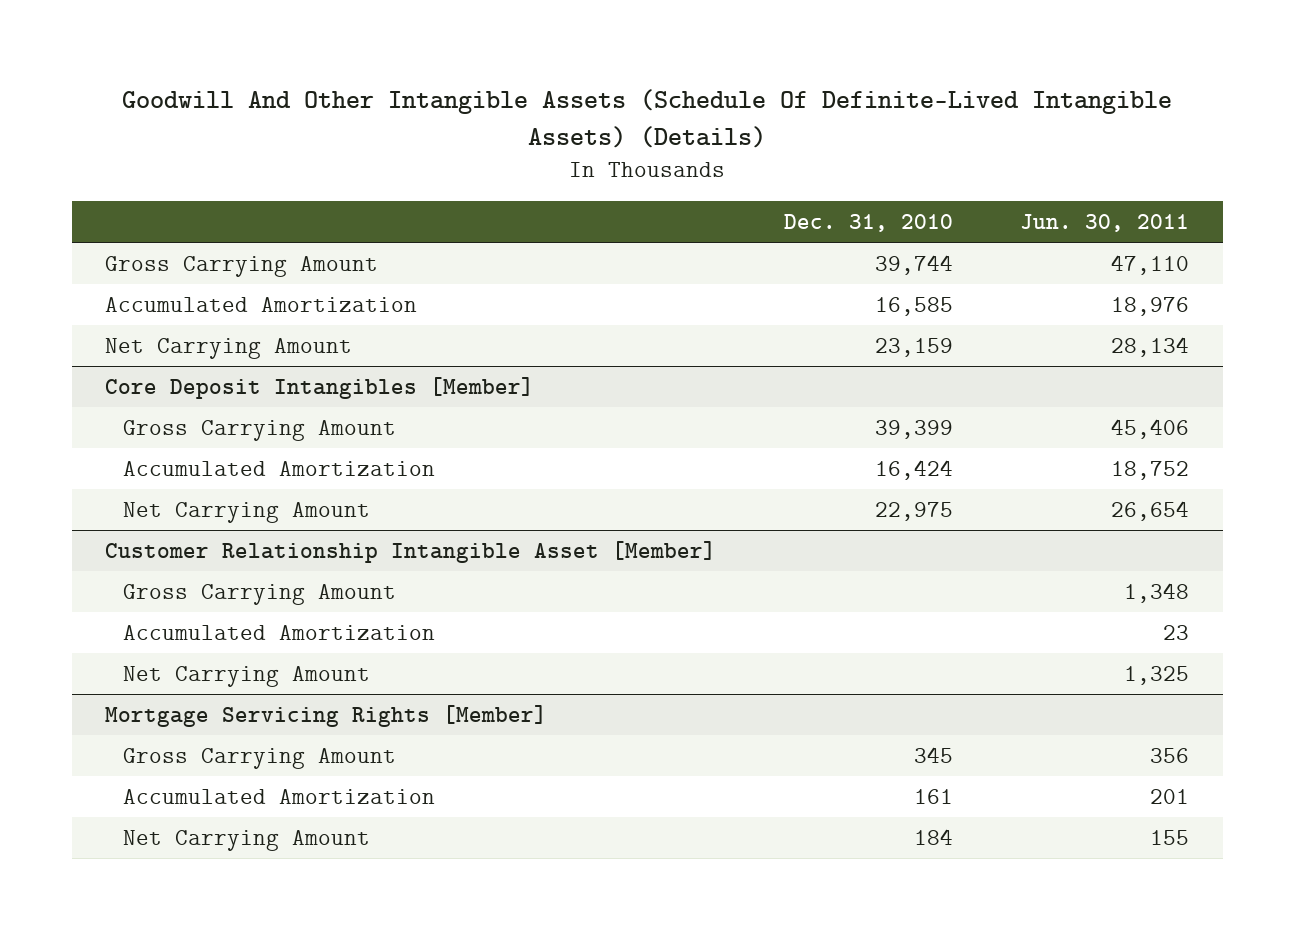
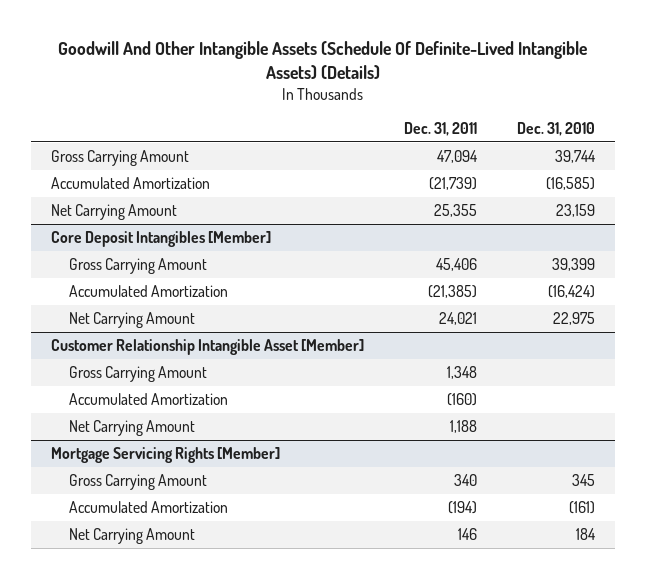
[1020,213,1190,232] Jun. 30, 2011 -> none
none -> [404,121,478,136] Dec. 31, 2011
[874,296,953,316] 16,585 -> [546,176,596,190] (16,585)
[874,459,953,480] 16,424 -> [548,284,596,298] (16,424)
[913,788,953,804] 161 -> [569,500,596,514] (161)

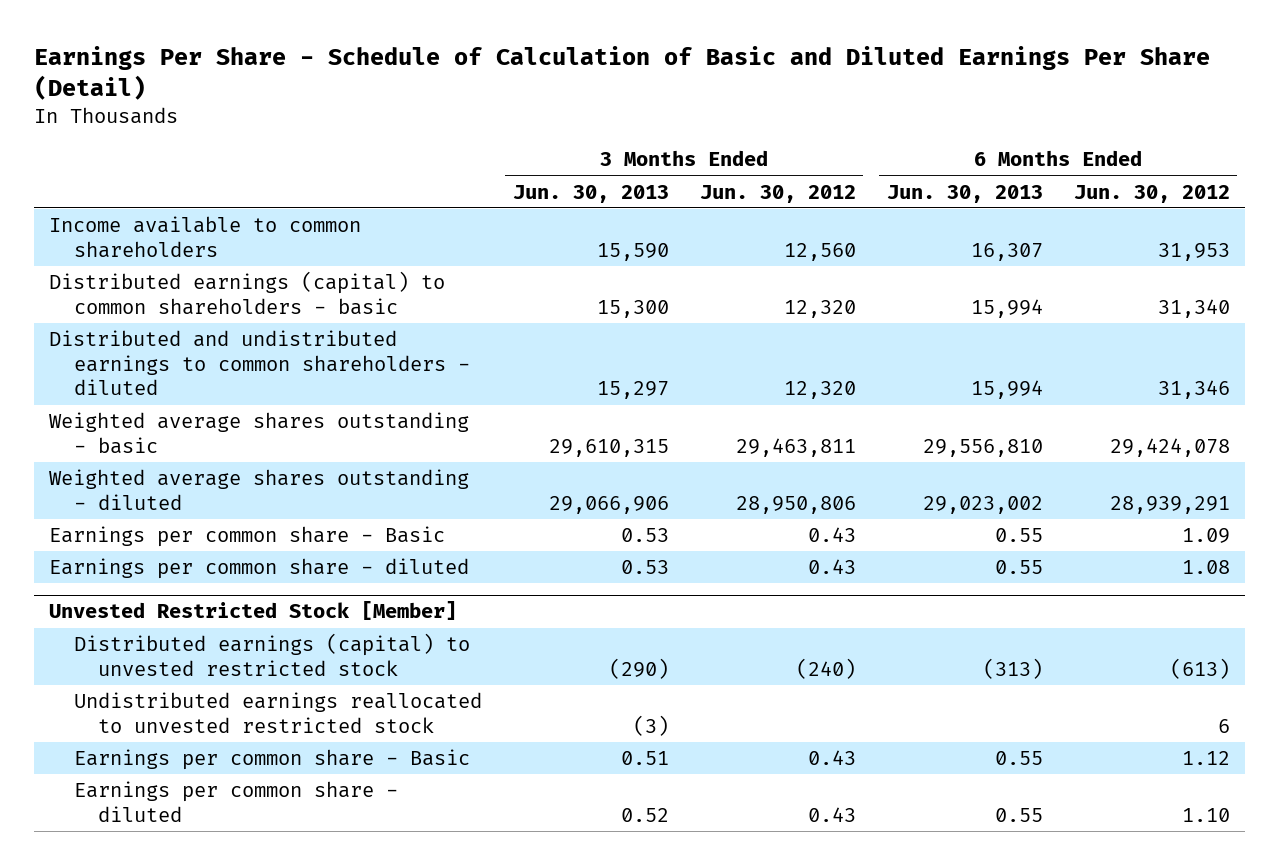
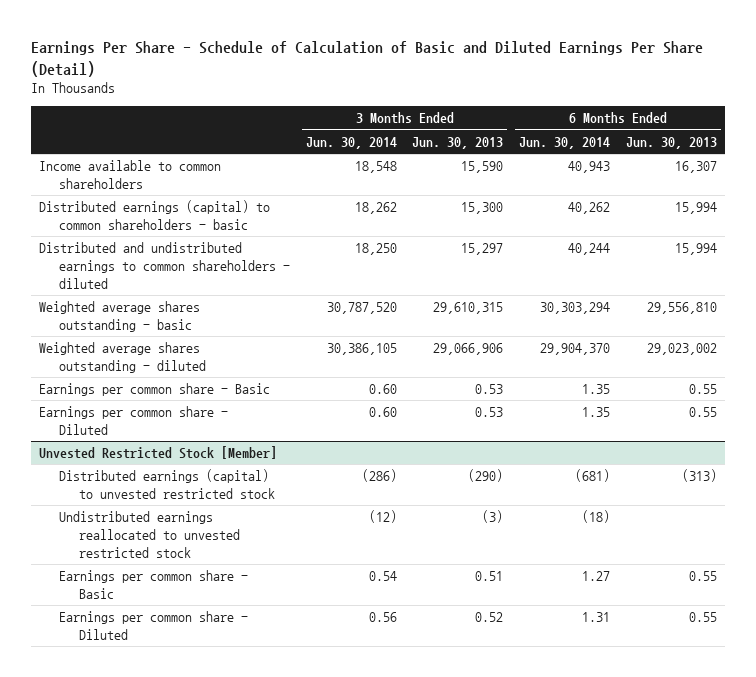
[699,184,856,203] Jun. 30, 2012 -> none
[1073,184,1230,203] Jun. 30, 2012 -> none
none -> [305,136,397,149] Jun. 30, 2014
none -> [519,136,611,149] Jun. 30, 2014
[49,558,470,580] Earnings per common share - diluted -> [38,406,228,435] Earnings per common share - Diluted
[73,781,398,822] Earnings per common share - diluted -> [58,611,248,640] Earnings per common share - Diluted

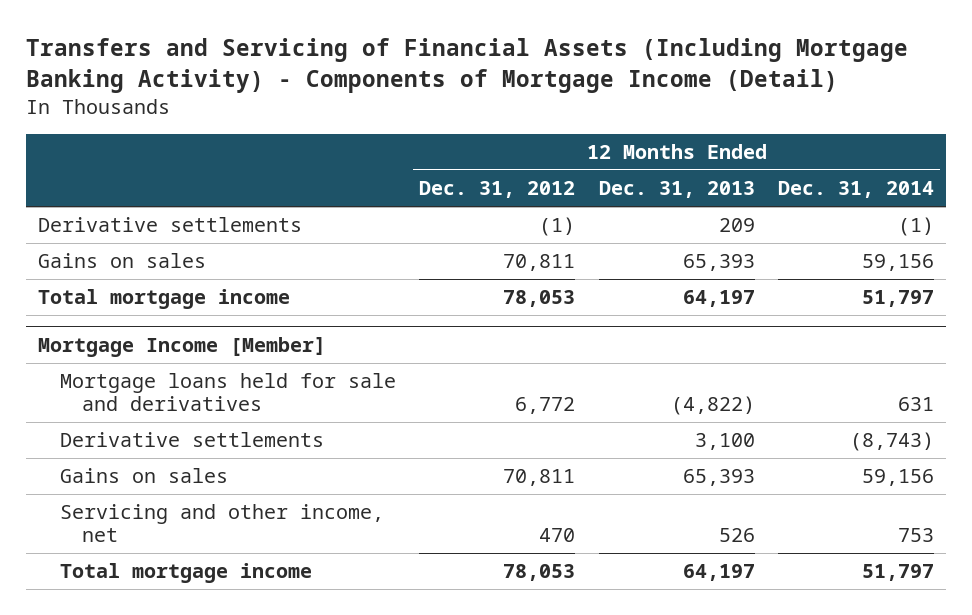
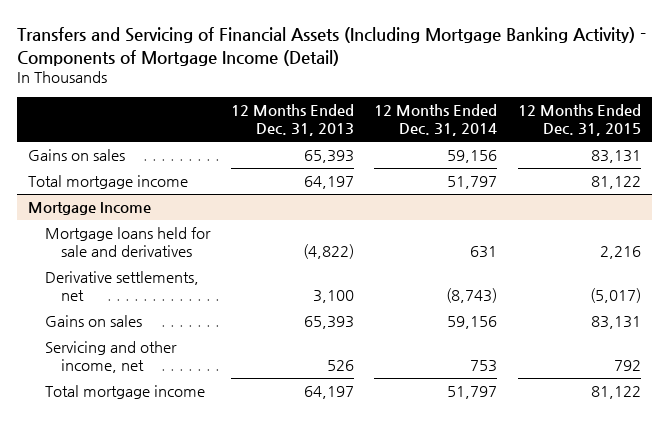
[419,181,576,199] Dec. 31, 2012 -> none
none -> [518,103,642,137] 12 Months Ended Dec. 31, 2015
[37,217,302,233] Derivative settlements -> none
[37,336,326,357] Mortgage Income [Member] -> [27,201,151,215] Mortgage Income
[59,432,324,448] Derivative settlements -> [44,270,199,302] Derivative settlements, net

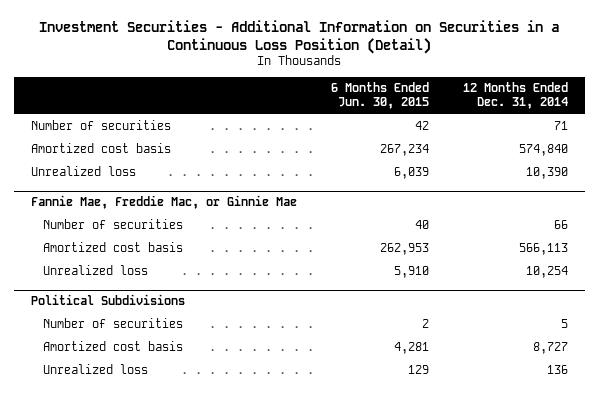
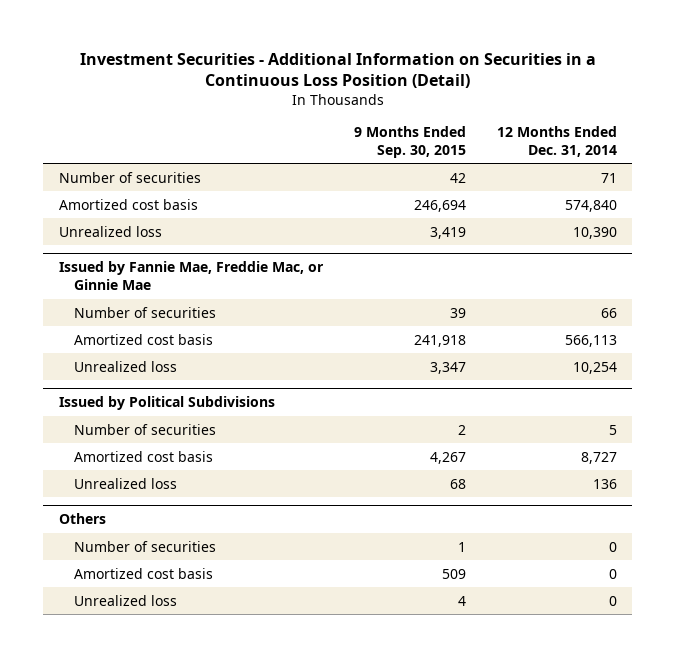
[330,82,429,110] 6 Months Ended Jun. 30, 2015 -> none
none -> [353,126,466,158] 9 Months Ended Sep. 30, 2015
[30,195,297,210] Fannie Mae, Freddie Mac, or Ginnie Mae -> [58,261,324,290] Issued by Fannie Mae, Freddie Mac, or Ginnie Mae
[30,294,185,306] Political Subdivisions -> [58,396,275,411] Issued by Political Subdivisions
none -> [58,513,106,525] Others
none -> [73,540,216,552] Number of securities
none -> [73,567,213,579] Amortized cost basis
none -> [73,594,177,606] Unrealized loss

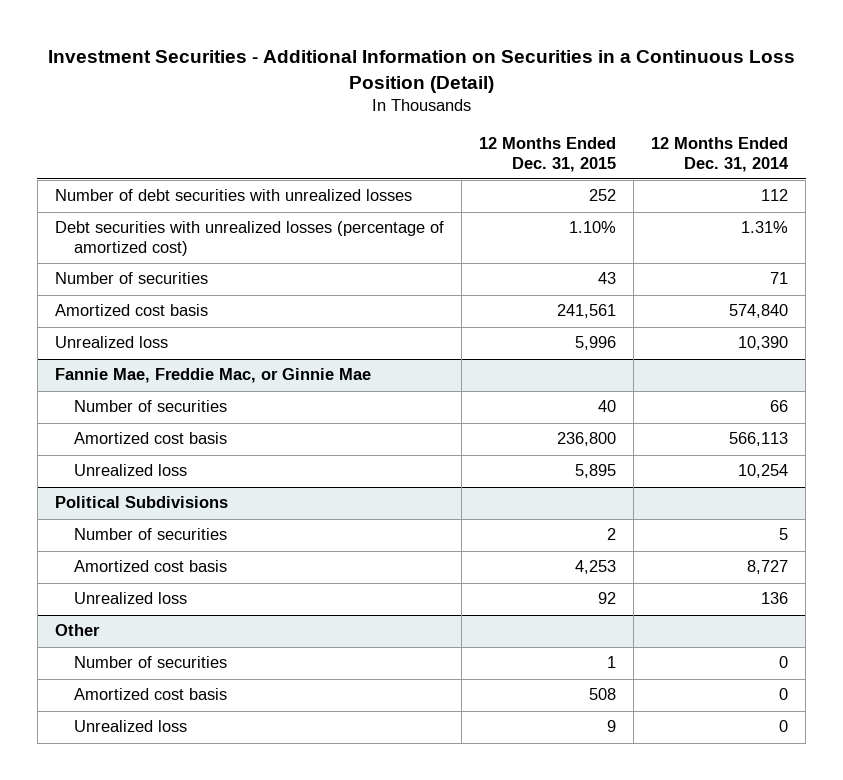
[353,126,466,158] 9 Months Ended Sep. 30, 2015 -> none
none -> [479,137,617,172] 12 Months Ended Dec. 31, 2015
none -> [54,189,412,202] Number of debt securities with unrealized losses
none -> [54,221,444,257] Debt securities with unrealized losses (percentage of amortized cost)
[58,261,324,290] Issued by Fannie Mae, Freddie Mac, or Ginnie Mae -> [54,368,371,384] Fannie Mae, Freddie Mac, or Ginnie Mae
[58,396,275,411] Issued by Political Subdivisions -> [54,496,228,509] Political Subdivisions
[58,513,106,525] Others -> [54,624,100,637] Other

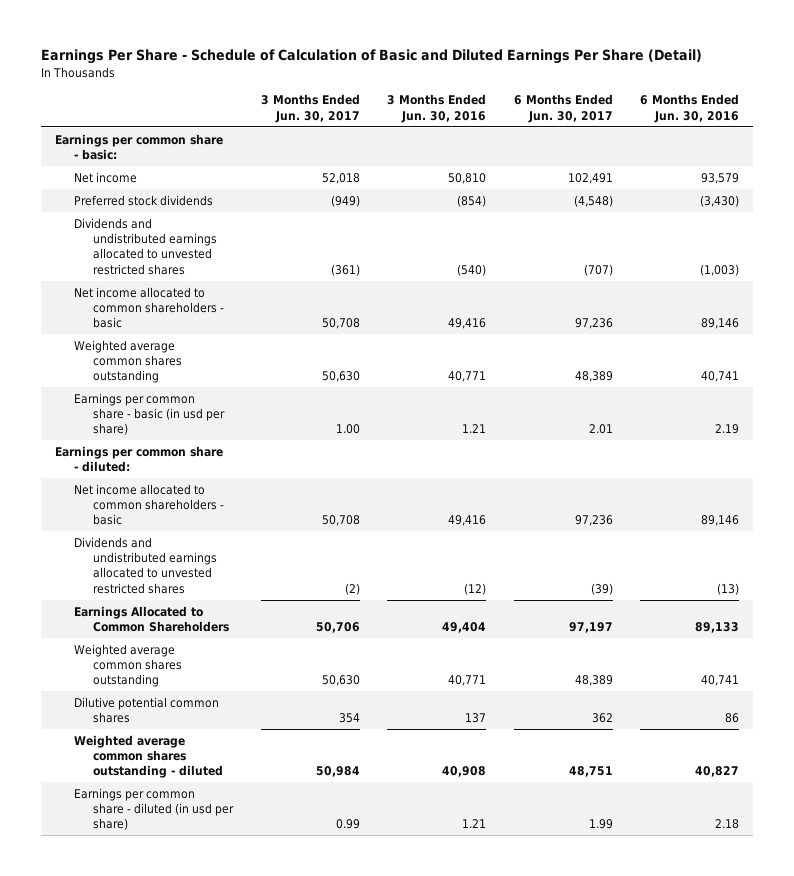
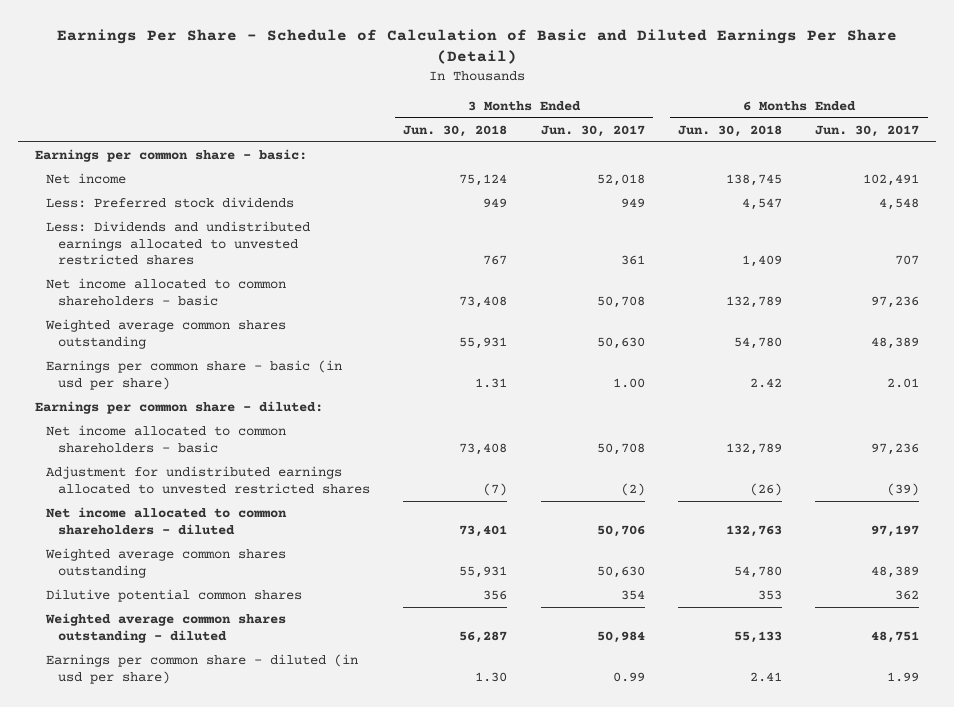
[387,94,487,123] 3 Months Ended Jun. 30, 2016 -> none
[640,94,740,123] 6 Months Ended Jun. 30, 2016 -> none
none -> [403,124,508,137] Jun. 30, 2018
none -> [677,124,782,137] Jun. 30, 2018
[74,194,214,206] Preferred stock dividends -> [46,197,295,209] Less: Preferred stock dividends
[330,194,360,207] (949) -> [620,198,645,209] 949
[573,194,613,207] (4,548) -> [879,198,920,211] 4,548
[74,217,218,275] Dividends and undistributed earnings allocated to unvested restricted shares -> [46,221,311,266] Less: Dividends and undistributed earnings allocated to unvested restricted shares
[330,263,360,276] (361) -> [620,255,645,266] 361
[583,263,613,276] (707) -> [895,255,920,266] 707
[74,536,218,594] Dividends and undistributed earnings allocated to unvested restricted shares -> [46,466,370,494] Adjustment for undistributed earnings allocated to unvested restricted shares
[74,605,230,633] Earnings Allocated to Common Shareholders -> [46,507,288,535] Net income allocated to common shareholders - diluted

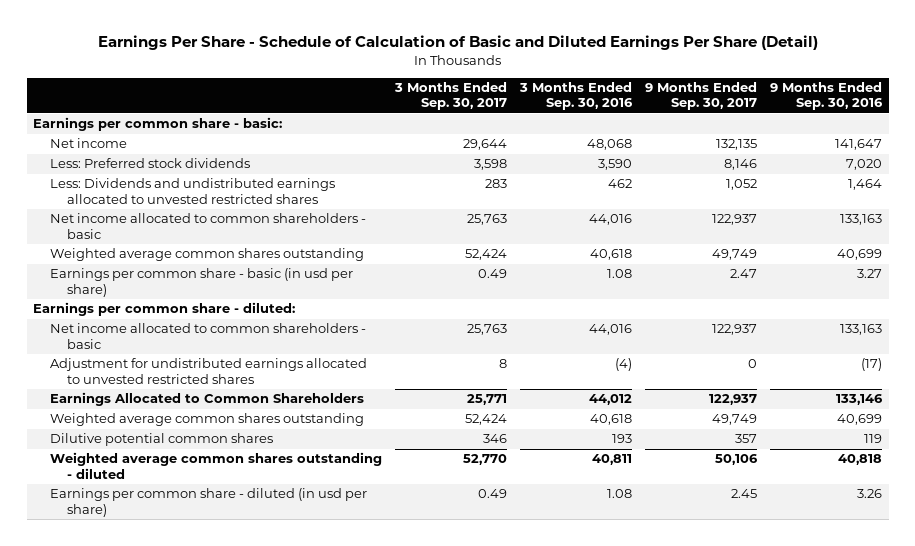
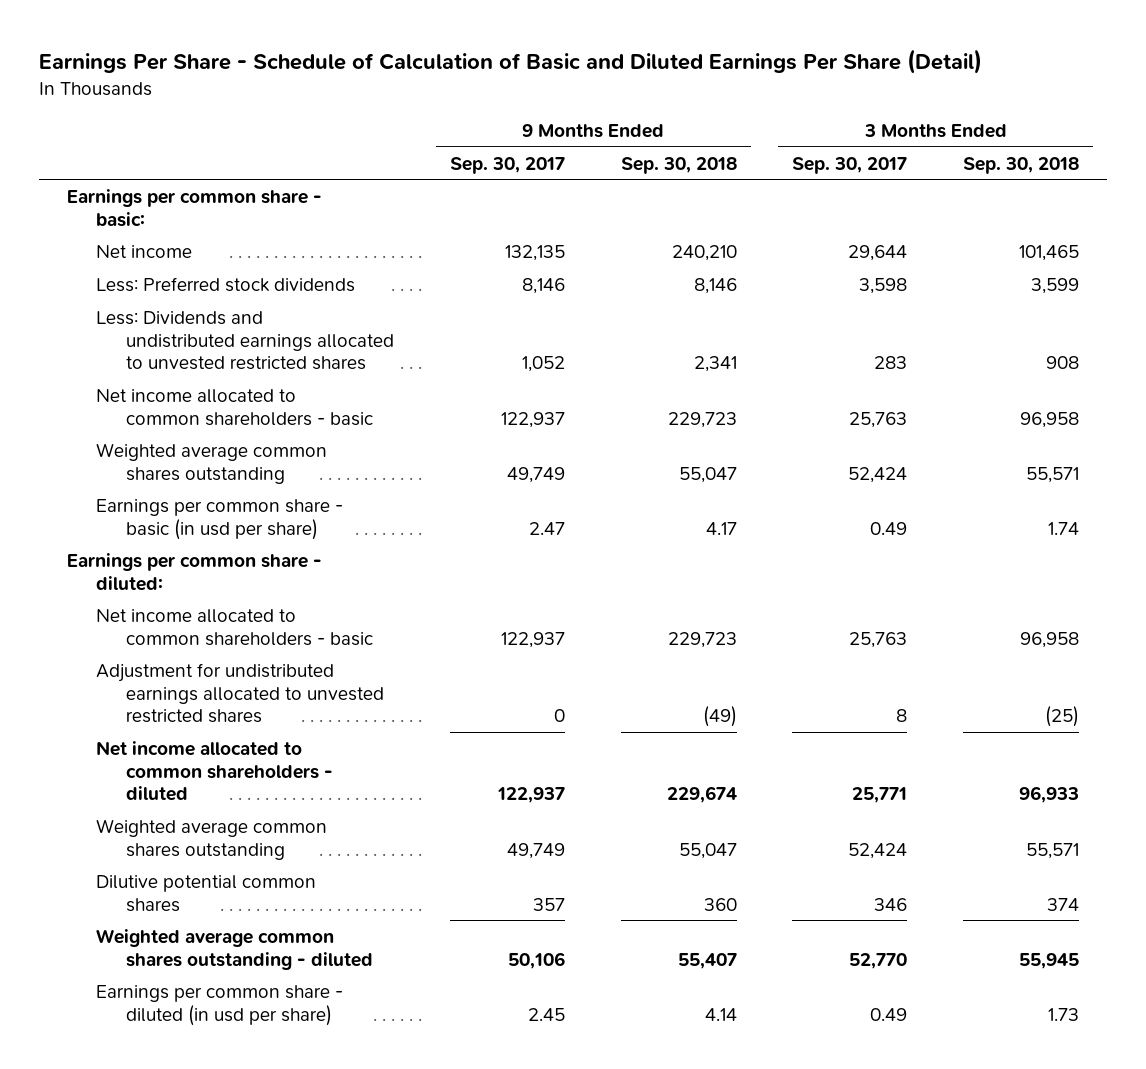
[519,82,634,111] 3 Months Ended Sep. 30, 2016 -> none
[770,82,884,111] 9 Months Ended Sep. 30, 2016 -> none
none -> [620,156,737,174] Sep. 30, 2018
none -> [963,156,1080,174] Sep. 30, 2018
[50,392,365,407] Earnings Allocated to Common Shareholders -> [96,740,333,802] Net income allocated to common shareholders - diluted

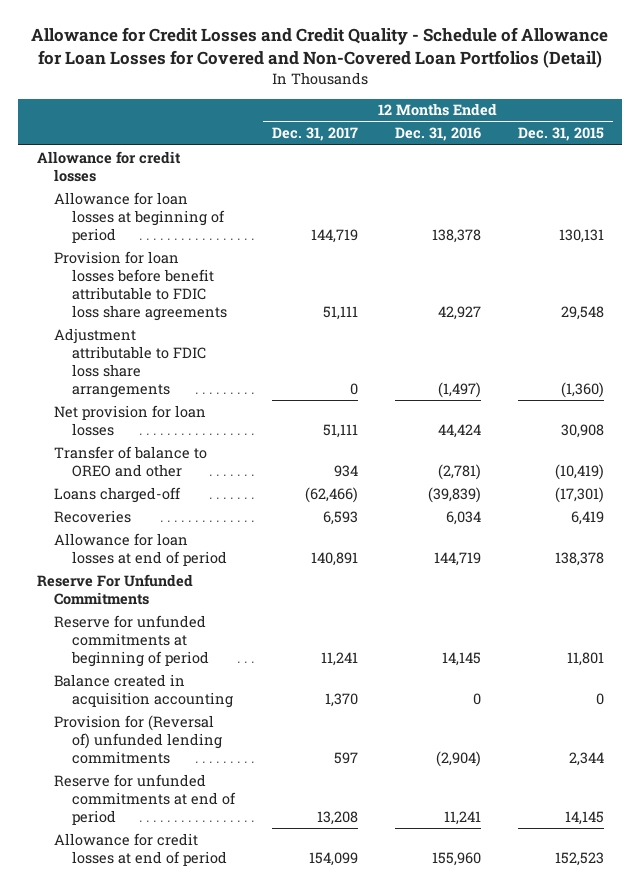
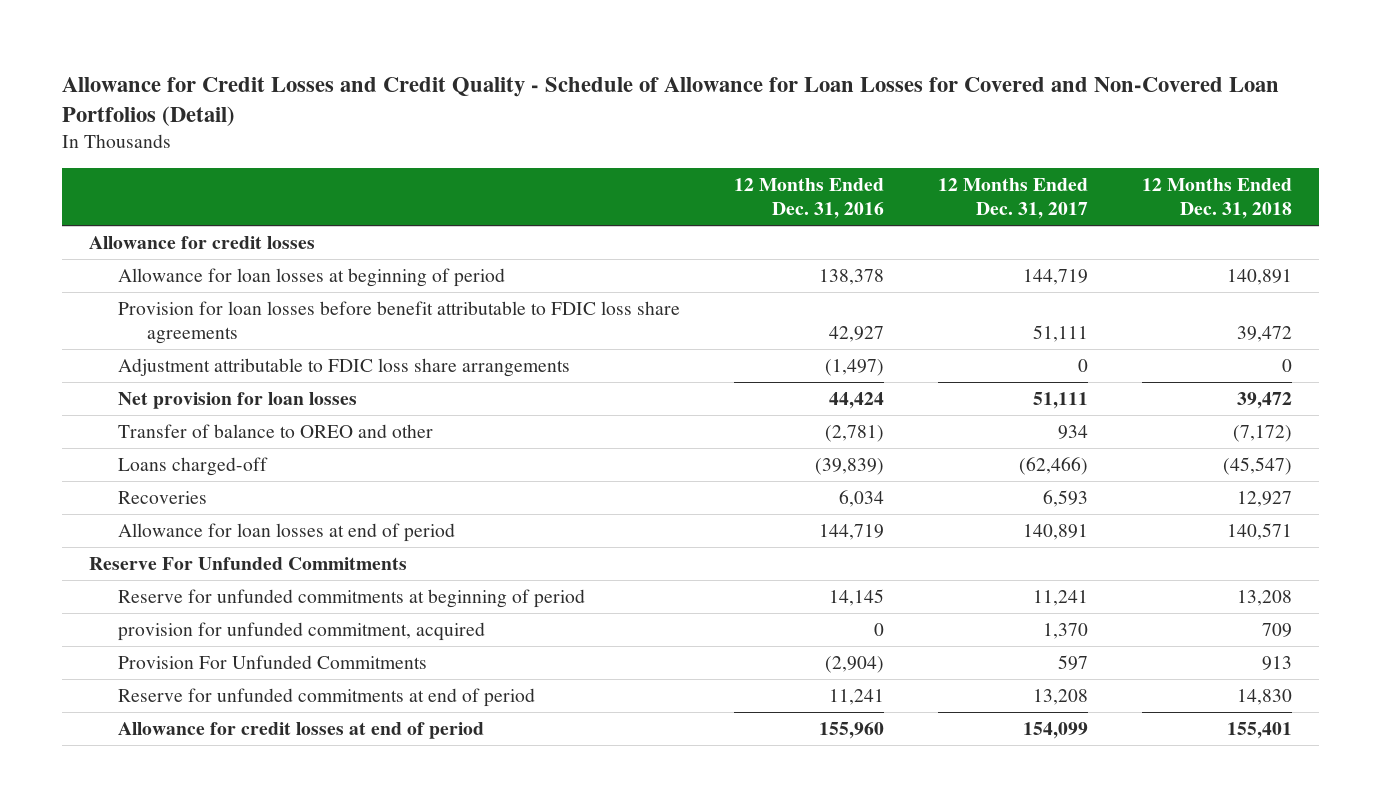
[517,127,604,142] Dec. 31, 2015 -> none
none -> [1141,177,1292,219] 12 Months Ended Dec. 31, 2018
[54,673,234,708] Balance created in acquisition accounting -> [118,621,486,641] provision for unfunded commitment, acquired
[54,714,223,765] Provision for (Reversal of) unfunded lending commitments -> [118,654,428,669] Provision For Unfunded Commitments

